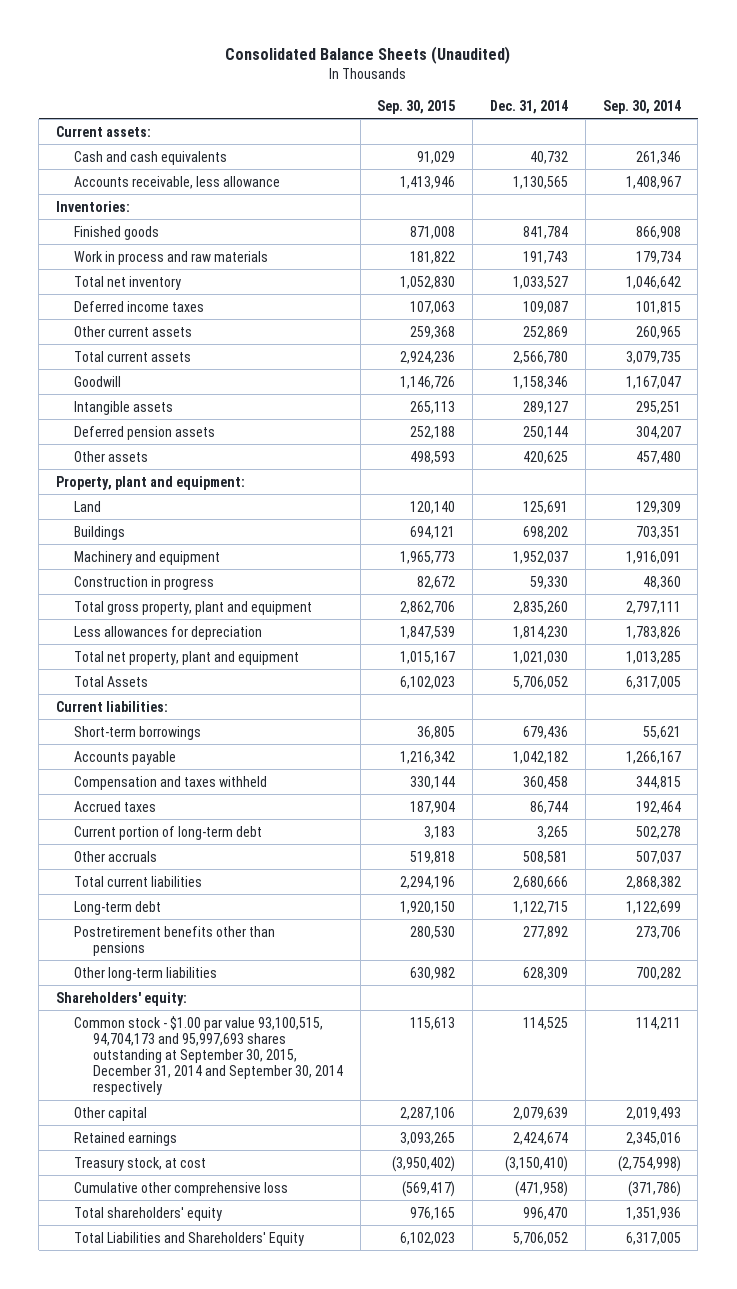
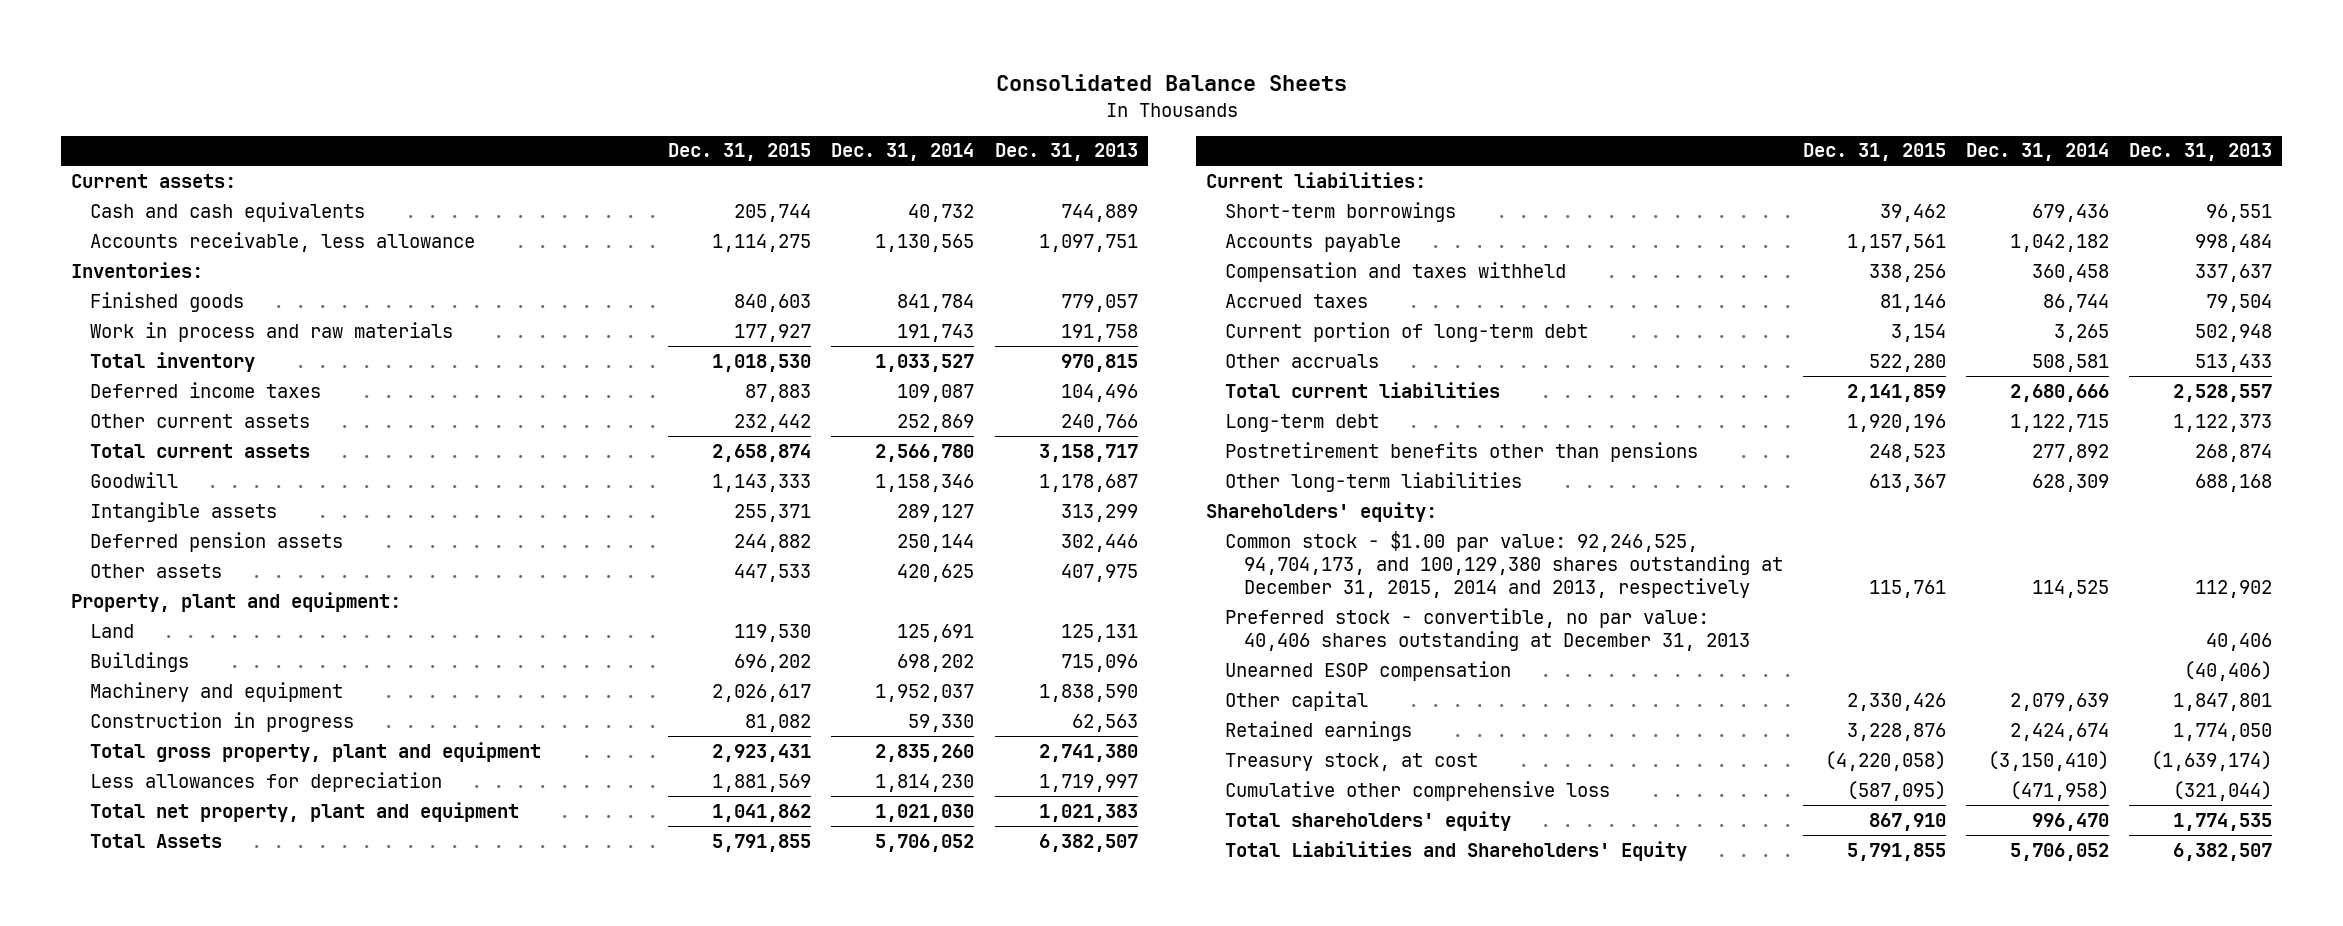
[225,46,511,65] Consolidated Balance Sheets (Unaudited) -> [995,73,1347,91] Consolidated Balance Sheets
[377,99,456,114] Sep. 30, 2015 -> none
[602,99,681,114] Sep. 30, 2014 -> none
none -> [668,143,812,162] Dec. 31, 2015
none -> [994,143,1138,162] Dec. 31, 2013
[74,275,182,290] Total net inventory -> [90,351,256,372] Total inventory
[74,1015,343,1095] Common stock - $1.00 par value 93,100,515, 94,704,173 and 95,997,693 shares outstanding at September 30, 2015, December 31, 2014 and September 30, 2014 respectively -> [1224,530,1783,598] Common stock - $1.00 par value: 92,246,525, 94,704,173, and 100,129,380 shares outstanding at December 31, 2015, 2014 and 2013, respectively
none -> [1224,607,1750,651] Preferred stock - convertible, no par value: 40,406 shares outstanding at December 31, 2013
none -> [1224,660,1511,681] Unearned ESOP compensation

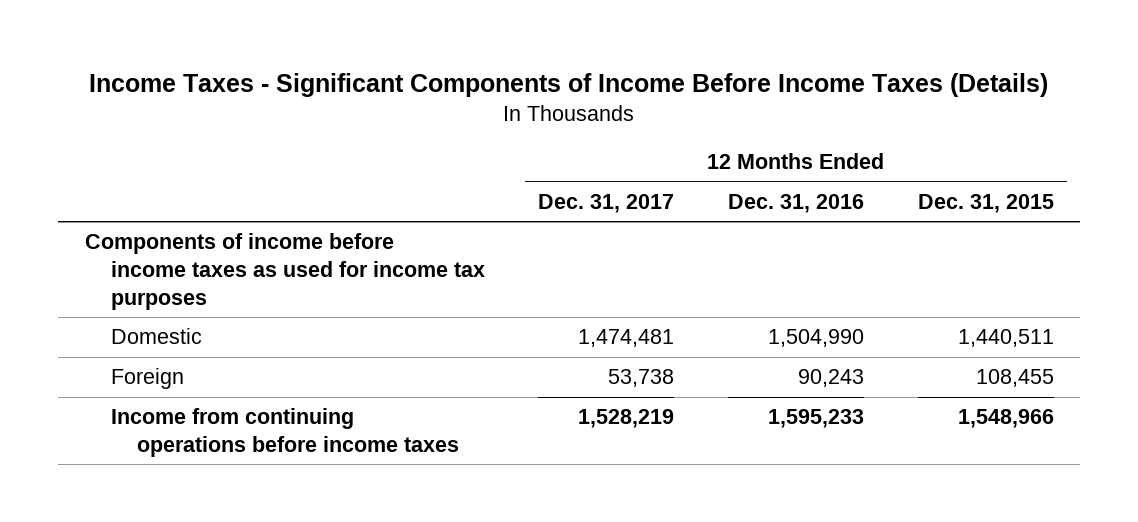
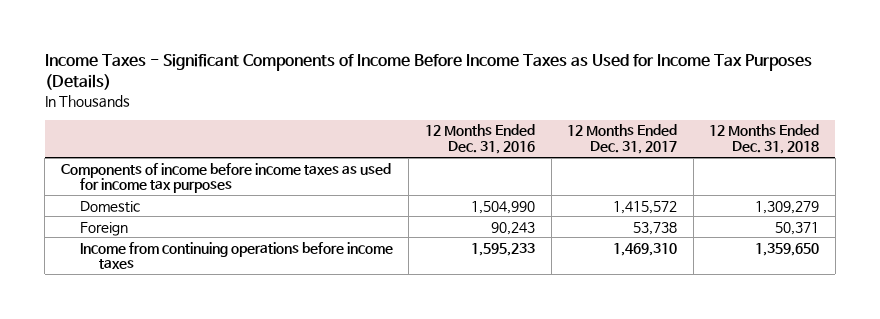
[89,72,1049,97] Income Taxes - Significant Components of Income Before Income Taxes (Details) -> [44,53,812,91] Income Taxes - Significant Components of Income Before Income Taxes as Used for Income Tax Purposes (Details)
[917,194,1054,214] Dec. 31, 2015 -> none
none -> [709,124,820,155] 12 Months Ended Dec. 31, 2018
[578,329,675,348] 1,474,481 -> [613,200,678,214] 1,415,572
[578,409,675,429] 1,528,219 -> [613,242,678,256] 1,469,310

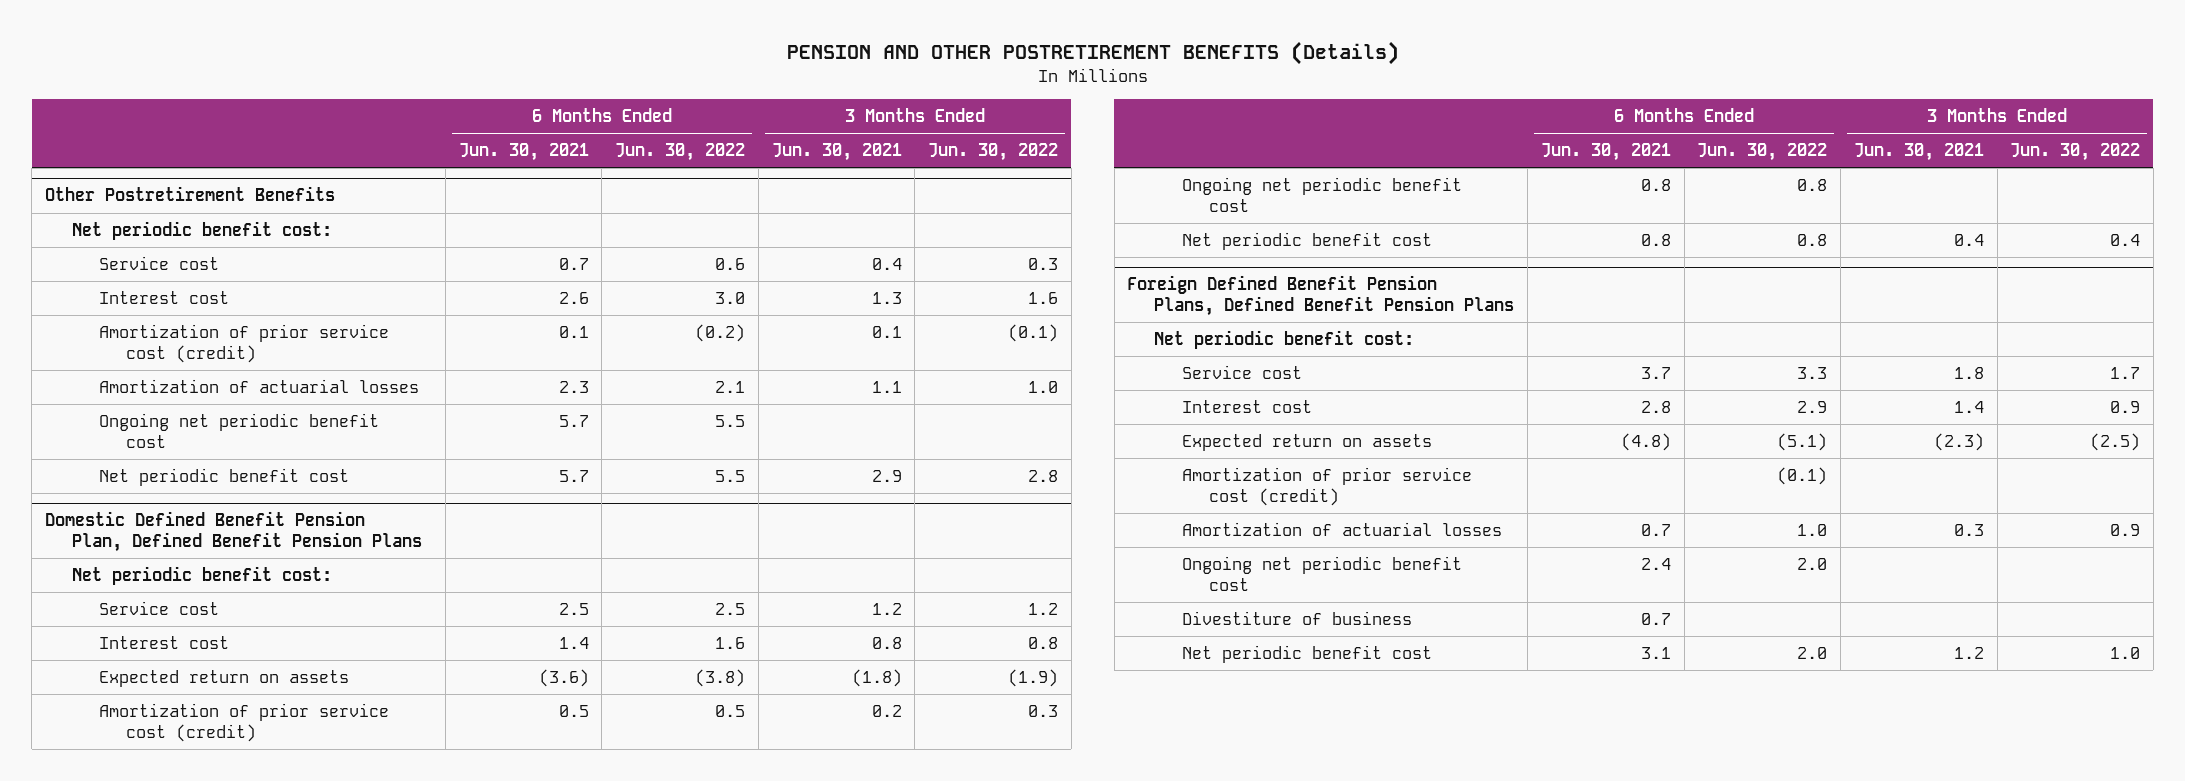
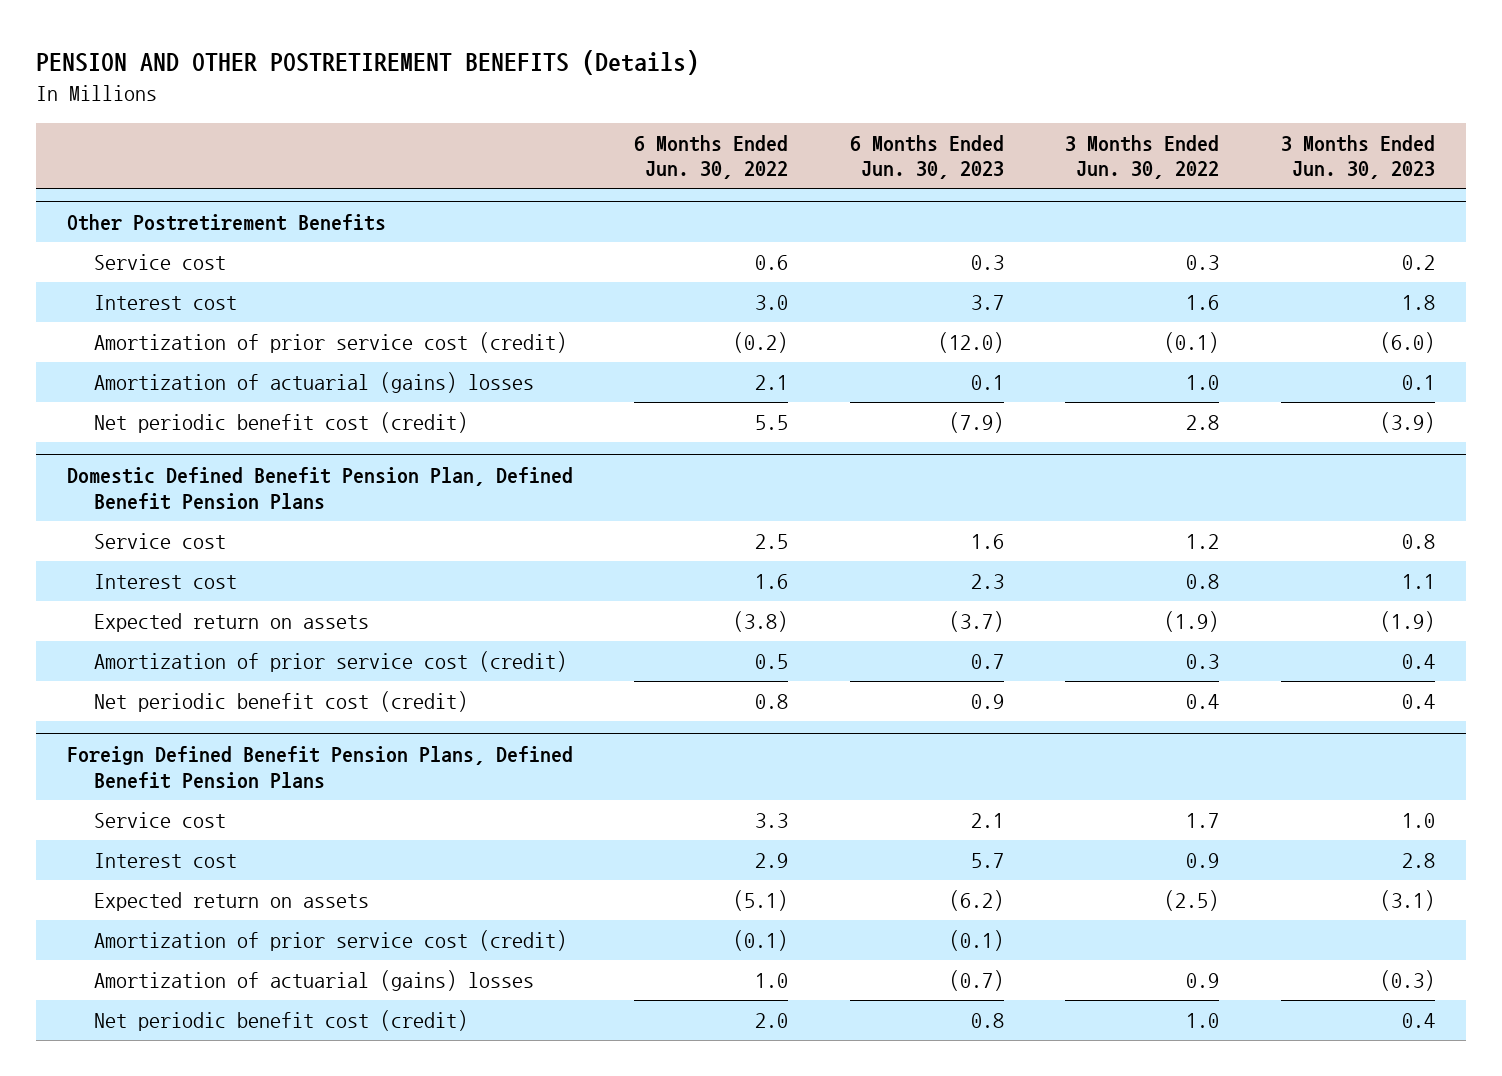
[458,143,589,162] Jun. 30, 2021 -> none
[771,143,902,162] Jun. 30, 2021 -> none
none -> [849,134,1004,180] 6 Months Ended Jun. 30, 2023
none -> [1281,134,1436,180] 3 Months Ended Jun. 30, 2023
[72,221,333,241] Net periodic benefit cost: -> none
[99,413,380,448] Ongoing net periodic benefit cost -> none
[99,379,420,394] Amortization of actuarial losses -> [93,372,534,394] Amortization of actuarial (gains) losses
[99,468,350,487] Net periodic benefit cost -> [93,412,468,434] Net periodic benefit cost (credit)
[72,566,333,586] Net periodic benefit cost: -> none
[1181,177,1462,212] Ongoing net periodic benefit cost -> none
[1181,232,1432,251] Net periodic benefit cost -> [93,691,468,713] Net periodic benefit cost (credit)
[1154,330,1415,350] Net periodic benefit cost: -> none
[1181,556,1462,591] Ongoing net periodic benefit cost -> none
[1181,611,1412,626] Divestiture of business -> none
[1181,522,1502,537] Amortization of actuarial losses -> [93,970,534,992] Amortization of actuarial (gains) losses
[1181,645,1432,664] Net periodic benefit cost -> [93,1010,468,1032] Net periodic benefit cost (credit)

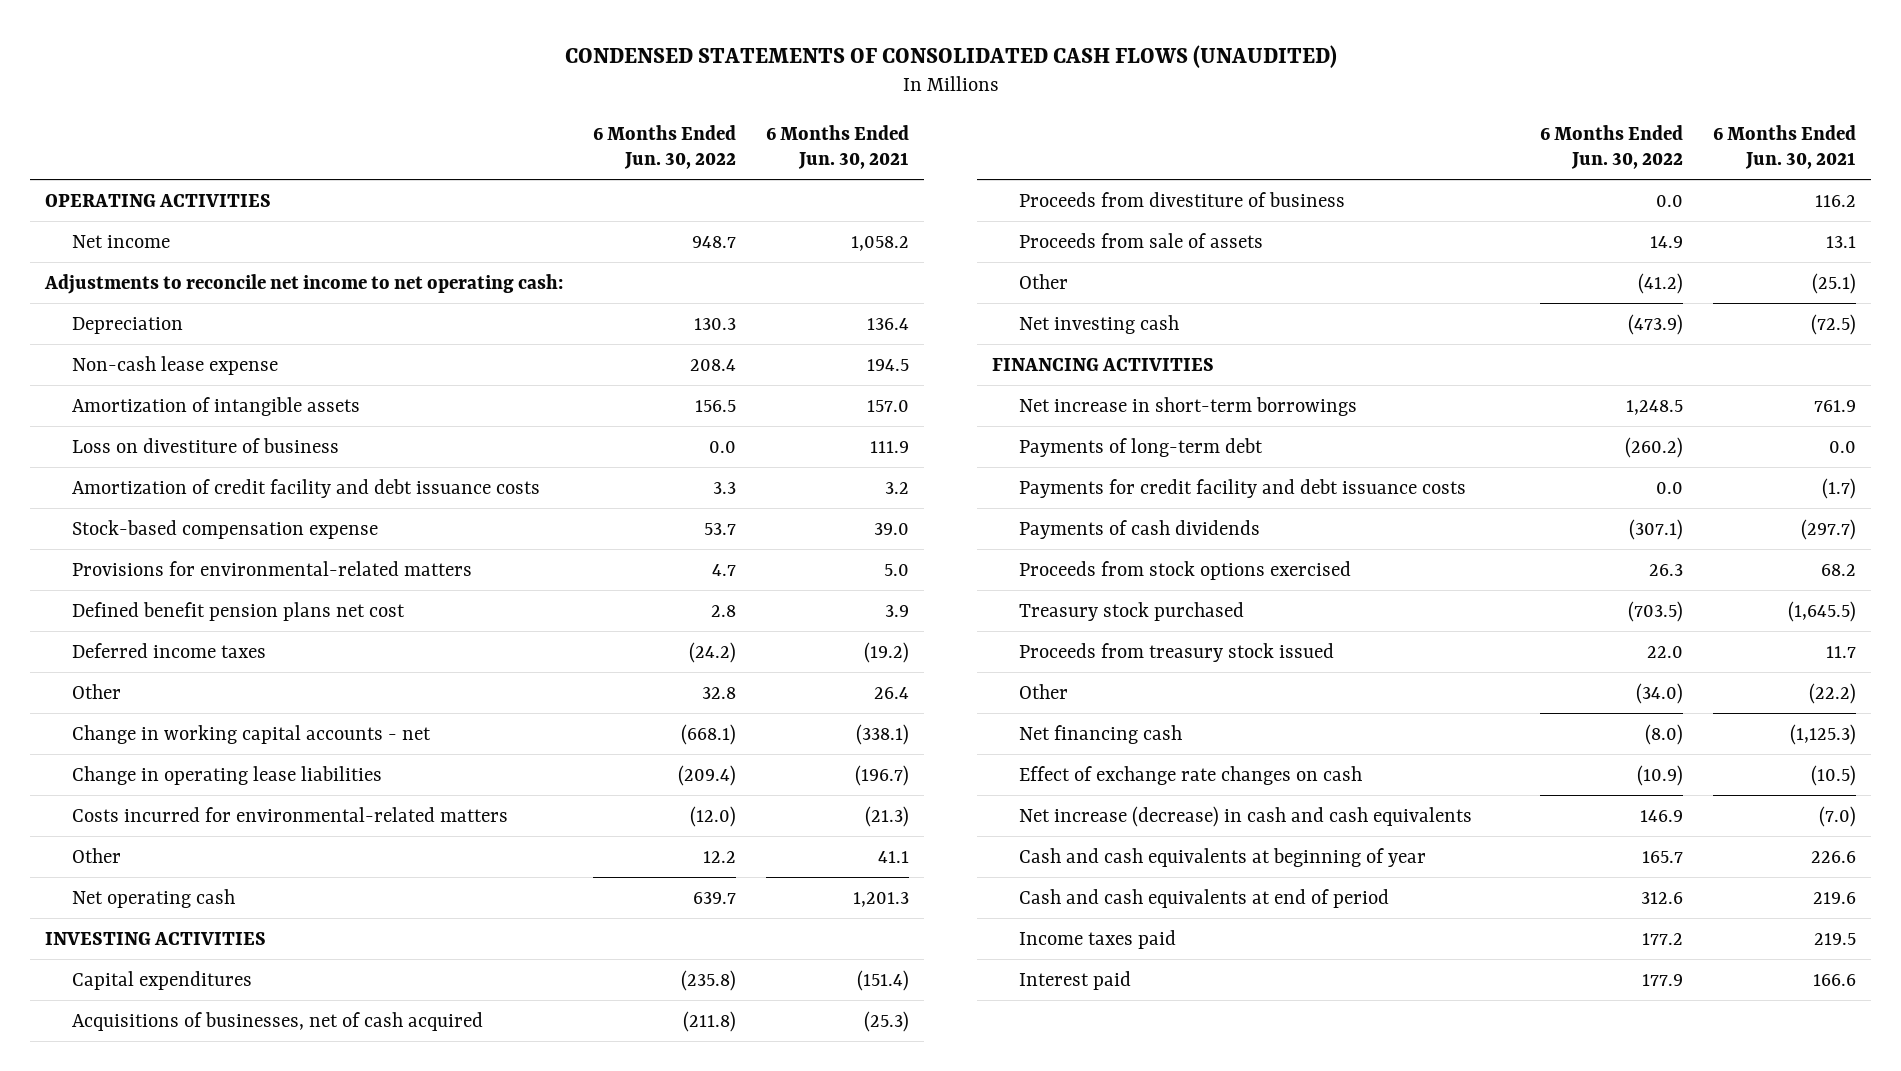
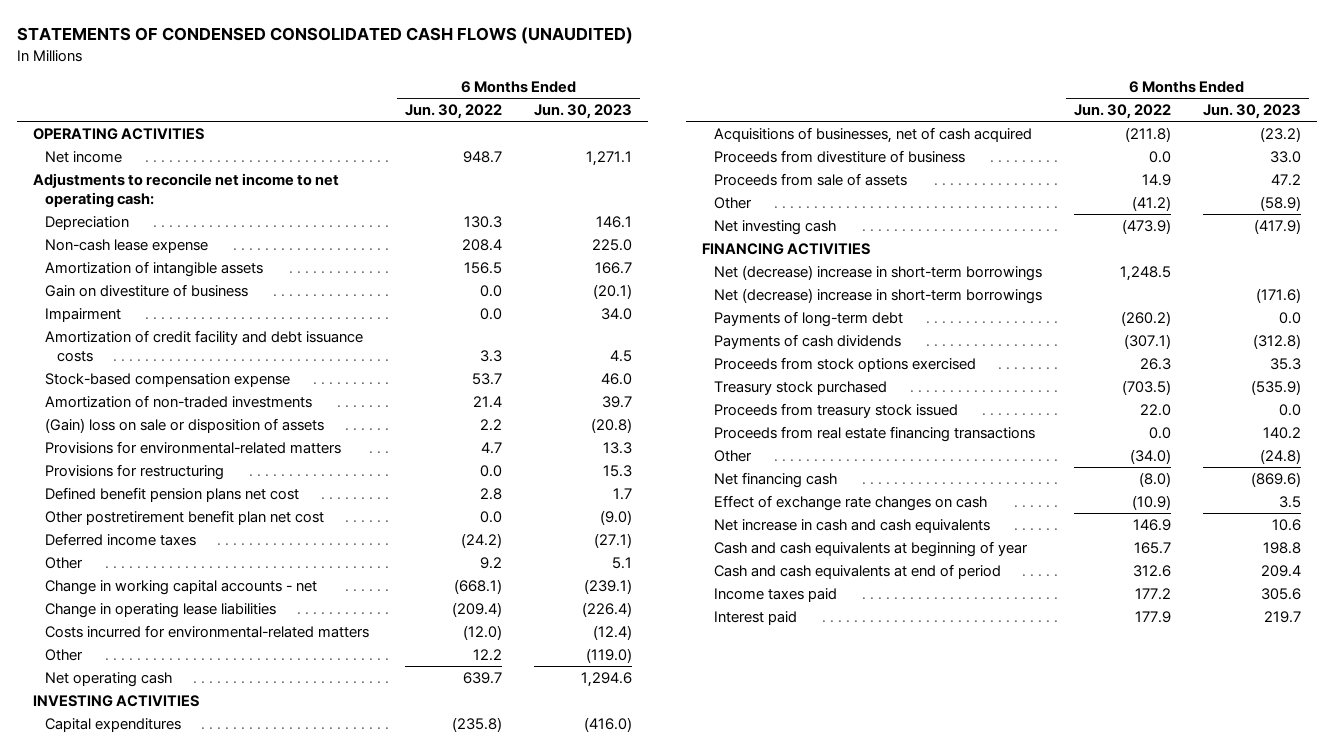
[564,44,1337,68] CONDENSED STATEMENTS OF CONSOLIDATED CASH FLOWS (UNAUDITED) -> [17,27,634,45] STATEMENTS OF CONDENSED CONSOLIDATED CASH FLOWS (UNAUDITED)
[765,124,909,169] 6 Months Ended Jun. 30, 2021 -> none
none -> [534,104,633,120] Jun. 30, 2023
[71,437,339,453] Loss on divestiture of business -> [45,283,249,297] Gain on divestiture of business
none -> [45,307,122,322] Impairment
none -> [45,394,313,408] Amortization of non-traded investments
none -> [45,417,325,433] (Gain) loss on sale or disposition of assets
none -> [45,463,225,480] Provisions for restructuring
none -> [45,509,325,525] Other postretirement benefit plan net cost
[701,686,736,699] 32.8 -> [480,556,503,569] 9.2
[1019,396,1358,416] Net increase in short-term borrowings -> [713,264,1042,281] Net (decrease) increase in short-term borrowings
none -> [713,287,1042,304] Net (decrease) increase in short-term borrowings
[1019,478,1467,498] Payments for credit facility and debt issuance costs -> none
none -> [713,425,1035,442] Proceeds from real estate financing transactions
[1019,805,1473,827] Net increase (decrease) in cash and cash equivalents -> [713,518,990,533] Net increase in cash and cash equivalents

